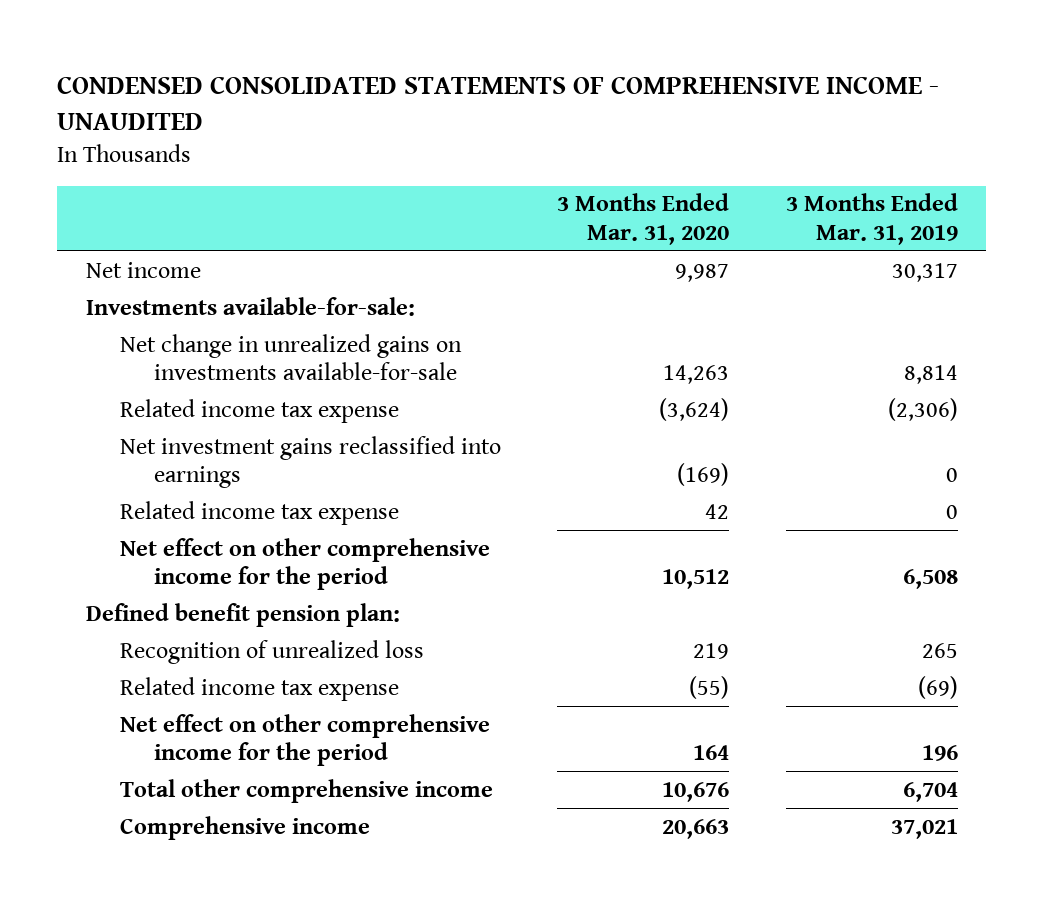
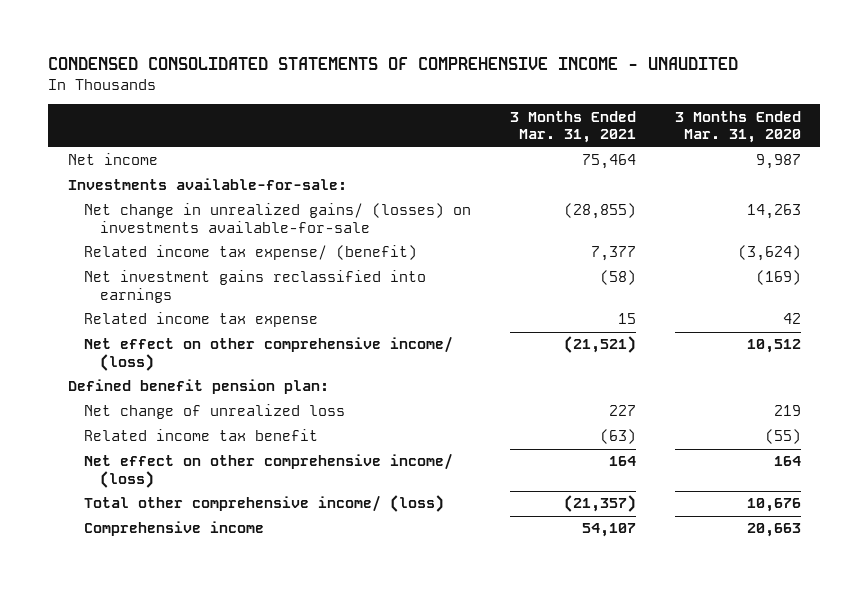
[785,193,958,245] 3 Months Ended Mar. 31, 2019 -> none
none -> [509,110,636,144] 3 Months Ended Mar. 31, 2021
[119,333,462,380] Net change in unrealized gains on investments available-for-sale -> [83,203,471,233] Net change in unrealized gains/ (losses) on investments available-for-sale
[119,398,399,423] Related income tax expense -> [83,245,417,261] Related income tax expense/ (benefit)
[119,537,490,590] Net effect on other comprehensive income for the period -> [83,336,453,371] Net effect on other comprehensive income/ (loss)
[119,639,424,664] Recognition of unrealized loss -> [83,404,345,420] Net change of unrealized loss
[119,676,399,701] Related income tax expense -> [83,429,318,442] Related income tax benefit
[119,713,490,766] Net effect on other comprehensive income for the period -> [83,453,453,488] Net effect on other comprehensive income/ (loss)
[119,778,493,803] Total other comprehensive income -> [83,495,444,513] Total other comprehensive income/ (loss)

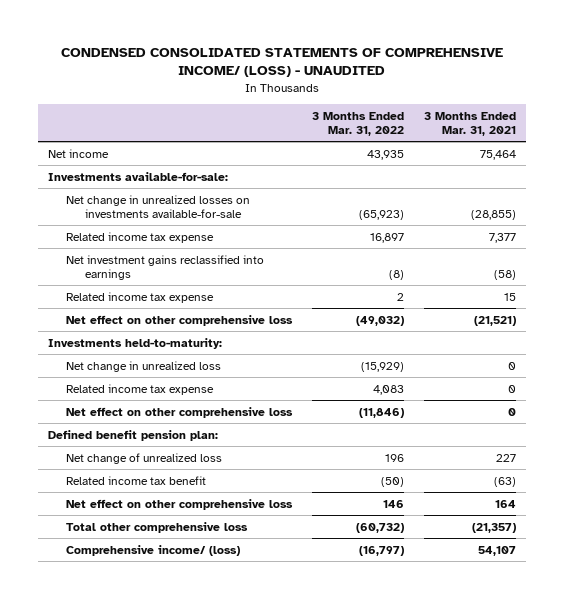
[48,57,739,71] CONDENSED CONSOLIDATED STATEMENTS OF COMPREHENSIVE INCOME - UNAUDITED -> [60,47,503,78] CONDENSED CONSOLIDATED STATEMENTS OF COMPREHENSIVE INCOME/ (LOSS) - UNAUDITED
[674,110,801,144] 3 Months Ended Mar. 31, 2020 -> none
none -> [312,111,405,136] 3 Months Ended Mar. 31, 2022
[83,203,471,233] Net change in unrealized gains/ (losses) on investments available-for-sale -> [66,194,251,218] Net change in unrealized losses on investments available-for-sale
[83,245,417,261] Related income tax expense/ (benefit) -> [66,231,215,243] Related income tax expense
[83,336,453,371] Net effect on other comprehensive income/ (loss) -> [66,314,294,326] Net effect on other comprehensive loss
none -> [47,337,222,349] Investments held-to-maturity:
none -> [66,360,222,372] Net change in unrealized loss
none -> [66,383,215,395] Related income tax expense
none -> [66,406,294,418] Net effect on other comprehensive loss
[83,453,453,488] Net effect on other comprehensive income/ (loss) -> [66,498,294,510] Net effect on other comprehensive loss
[83,495,444,513] Total other comprehensive income/ (loss) -> [66,521,249,533] Total other comprehensive loss
[83,521,264,537] Comprehensive income -> [66,544,241,556] Comprehensive income/ (loss)

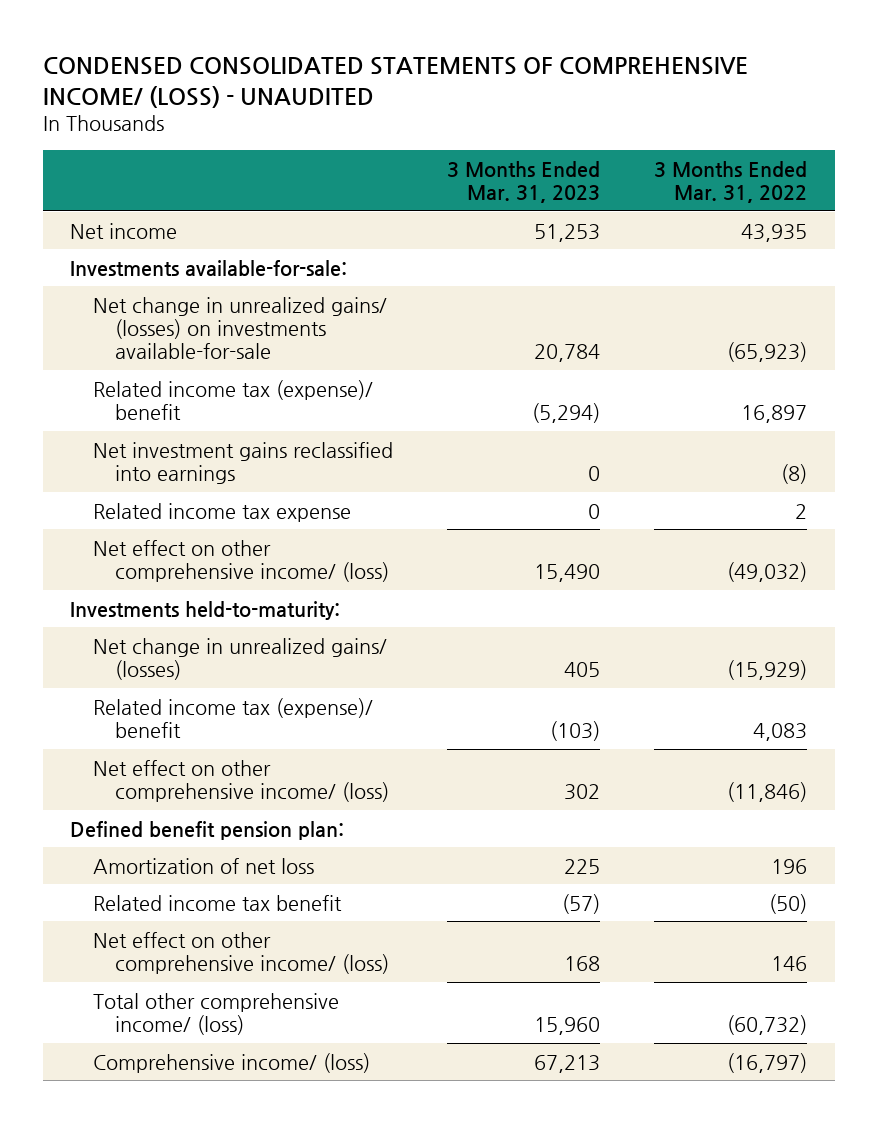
[423,111,516,136] 3 Months Ended Mar. 31, 2021 -> none
none -> [447,160,601,203] 3 Months Ended Mar. 31, 2023
[66,194,251,218] Net change in unrealized losses on investments available-for-sale -> [92,296,387,359] Net change in unrealized gains/ (losses) on investments available-for-sale
[66,231,215,243] Related income tax expense -> [92,379,373,420] Related income tax (expense)/ benefit
[66,314,294,326] Net effect on other comprehensive loss -> [92,539,390,582] Net effect on other comprehensive income/ (loss)
[66,360,222,372] Net change in unrealized loss -> [92,637,387,680] Net change in unrealized gains/ (losses)
[66,383,215,395] Related income tax expense -> [92,697,373,738] Related income tax (expense)/ benefit
[66,406,294,418] Net effect on other comprehensive loss -> [92,759,390,802] Net effect on other comprehensive income/ (loss)
[66,452,223,464] Net change of unrealized loss -> [92,857,314,874] Amortization of net loss
[66,498,294,510] Net effect on other comprehensive loss -> [92,931,390,974] Net effect on other comprehensive income/ (loss)
[66,521,249,533] Total other comprehensive loss -> [92,992,339,1035] Total other comprehensive income/ (loss)

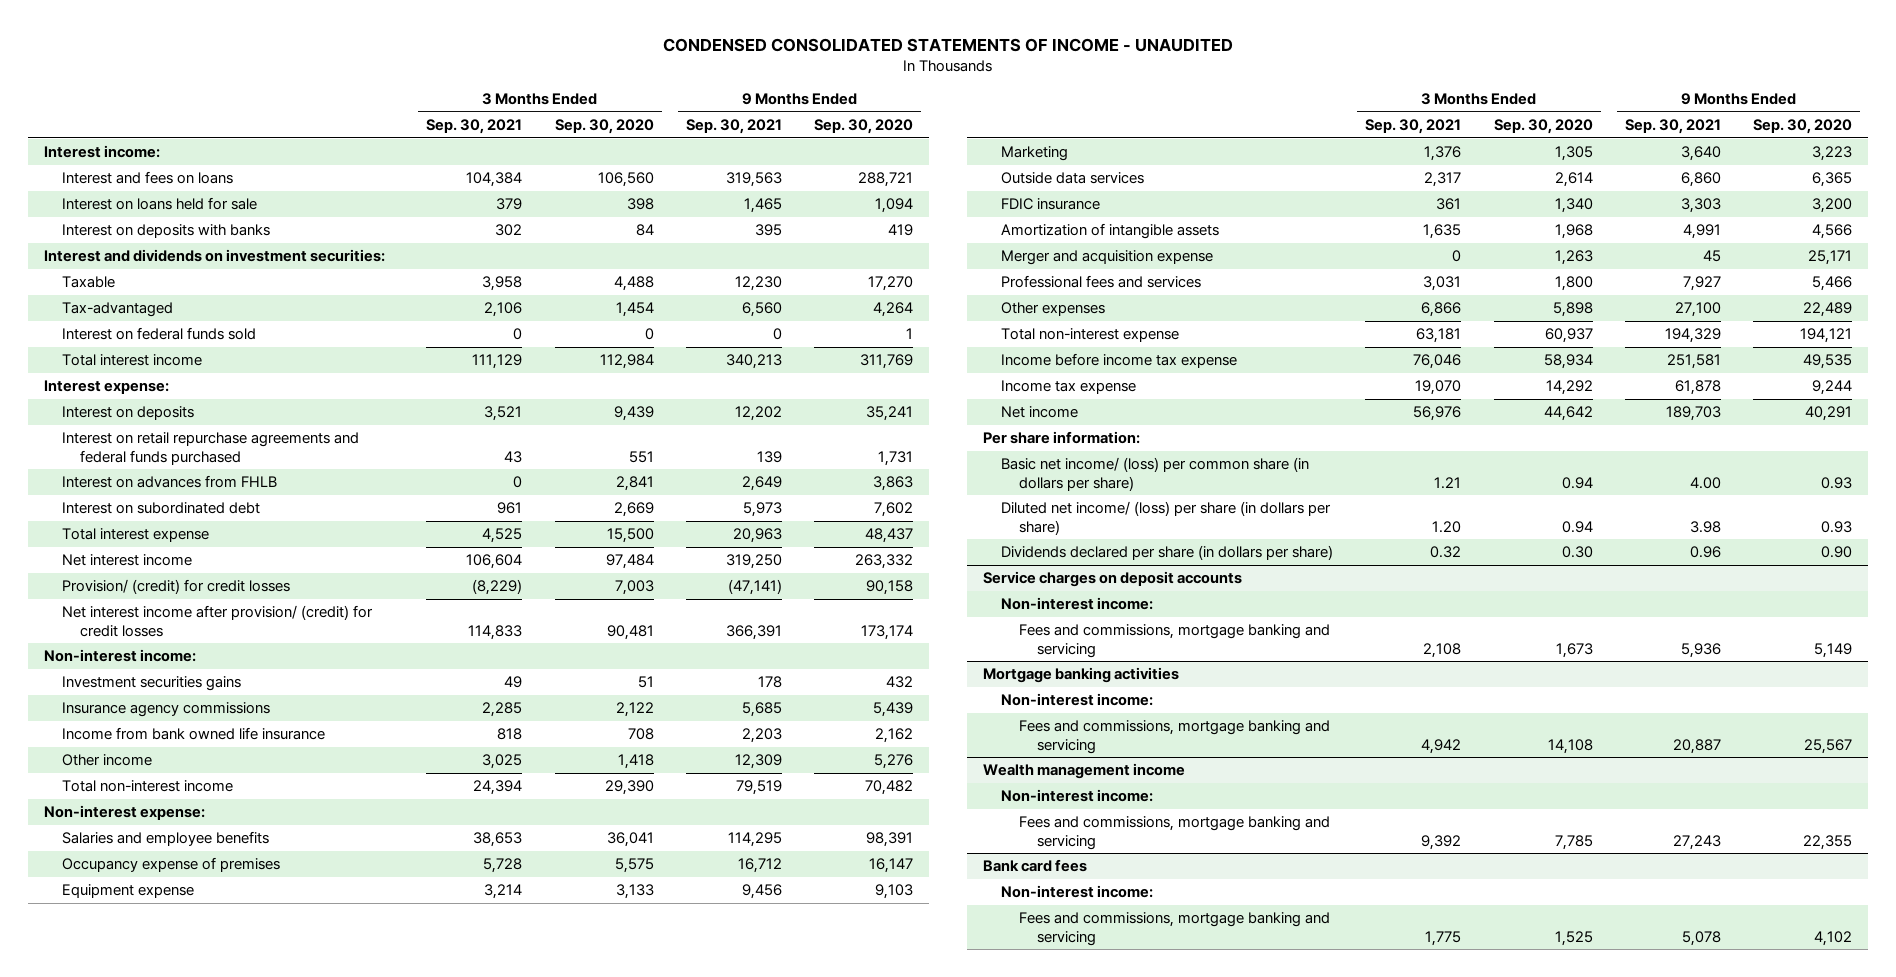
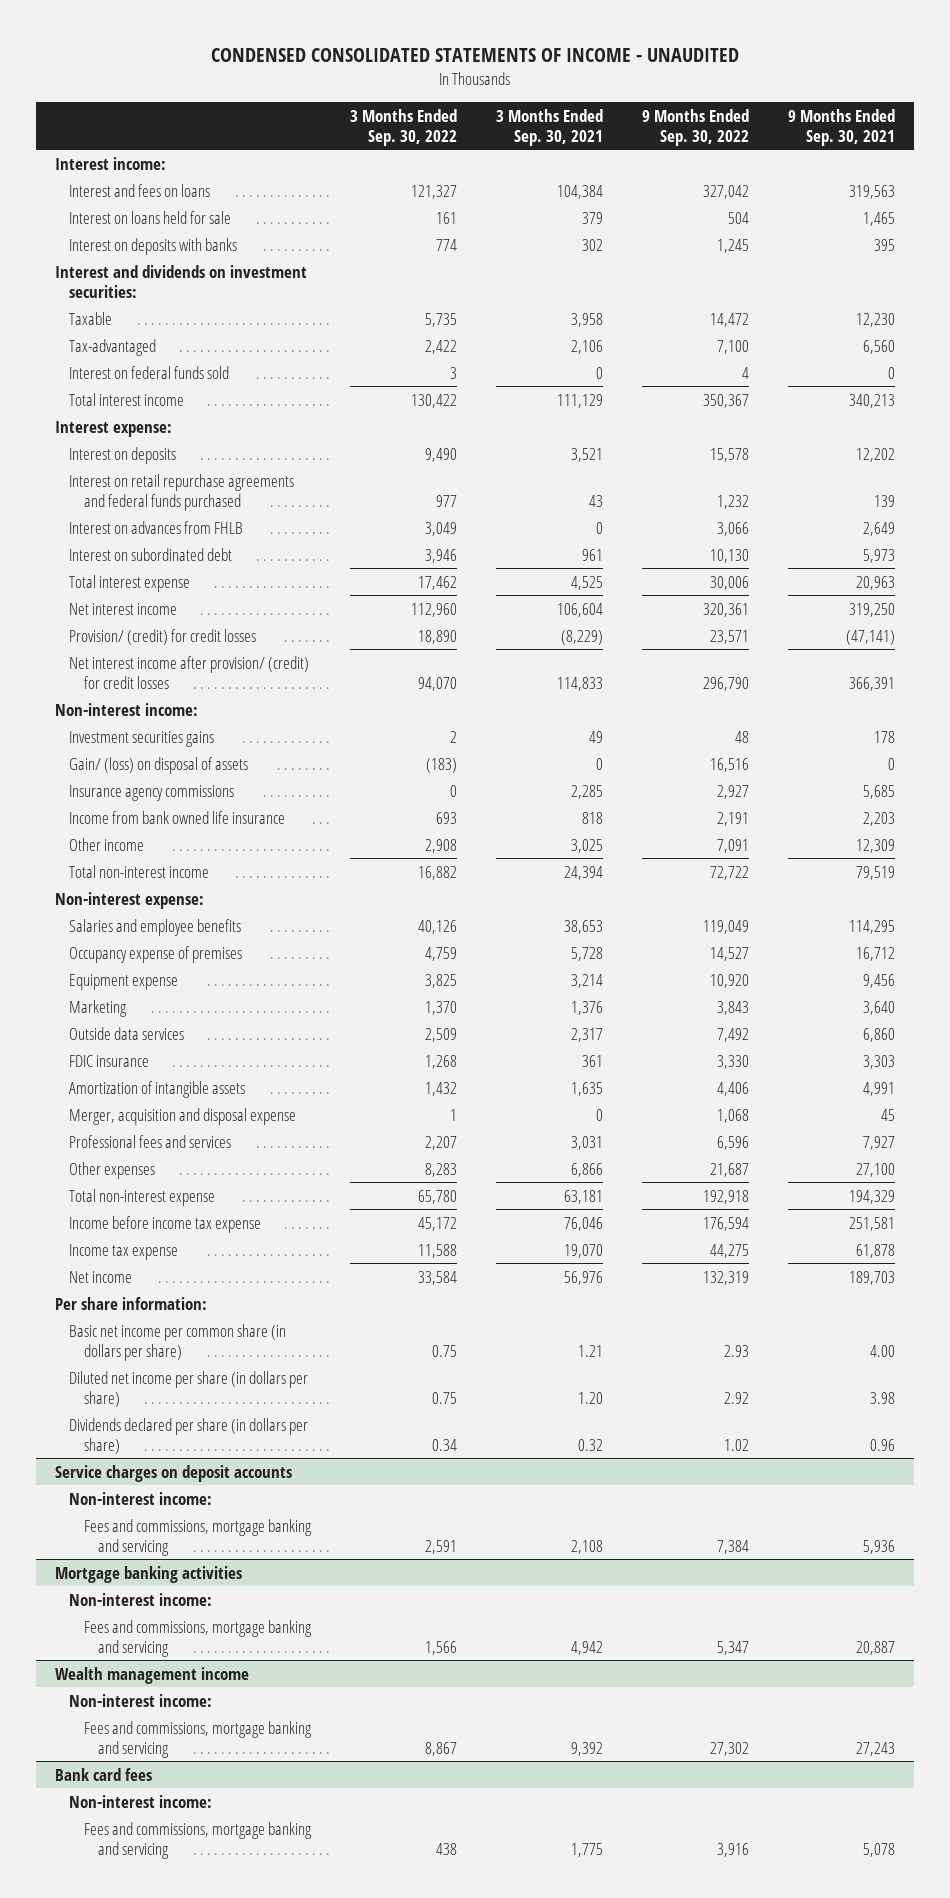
[554,119,654,135] Sep. 30, 2020 -> none
[814,119,914,135] Sep. 30, 2020 -> none
none -> [349,108,457,146] 3 Months Ended Sep. 30, 2022
none -> [641,108,749,146] 9 Months Ended Sep. 30, 2022
none -> [69,756,249,774] Gain/ (loss) on disposal of assets
[1001,250,1214,266] Merger and acquisition expense -> [69,1107,297,1125] Merger, acquisition and disposal expense
[1001,457,1310,491] Basic net income/ (loss) per common share (in dollars per share) -> [69,1323,287,1361] Basic net income per common share (in dollars per share)
[1001,501,1332,535] Diluted net income/ (loss) per share (in dollars per share) -> [69,1370,309,1407] Diluted net income per share (in dollars per share)

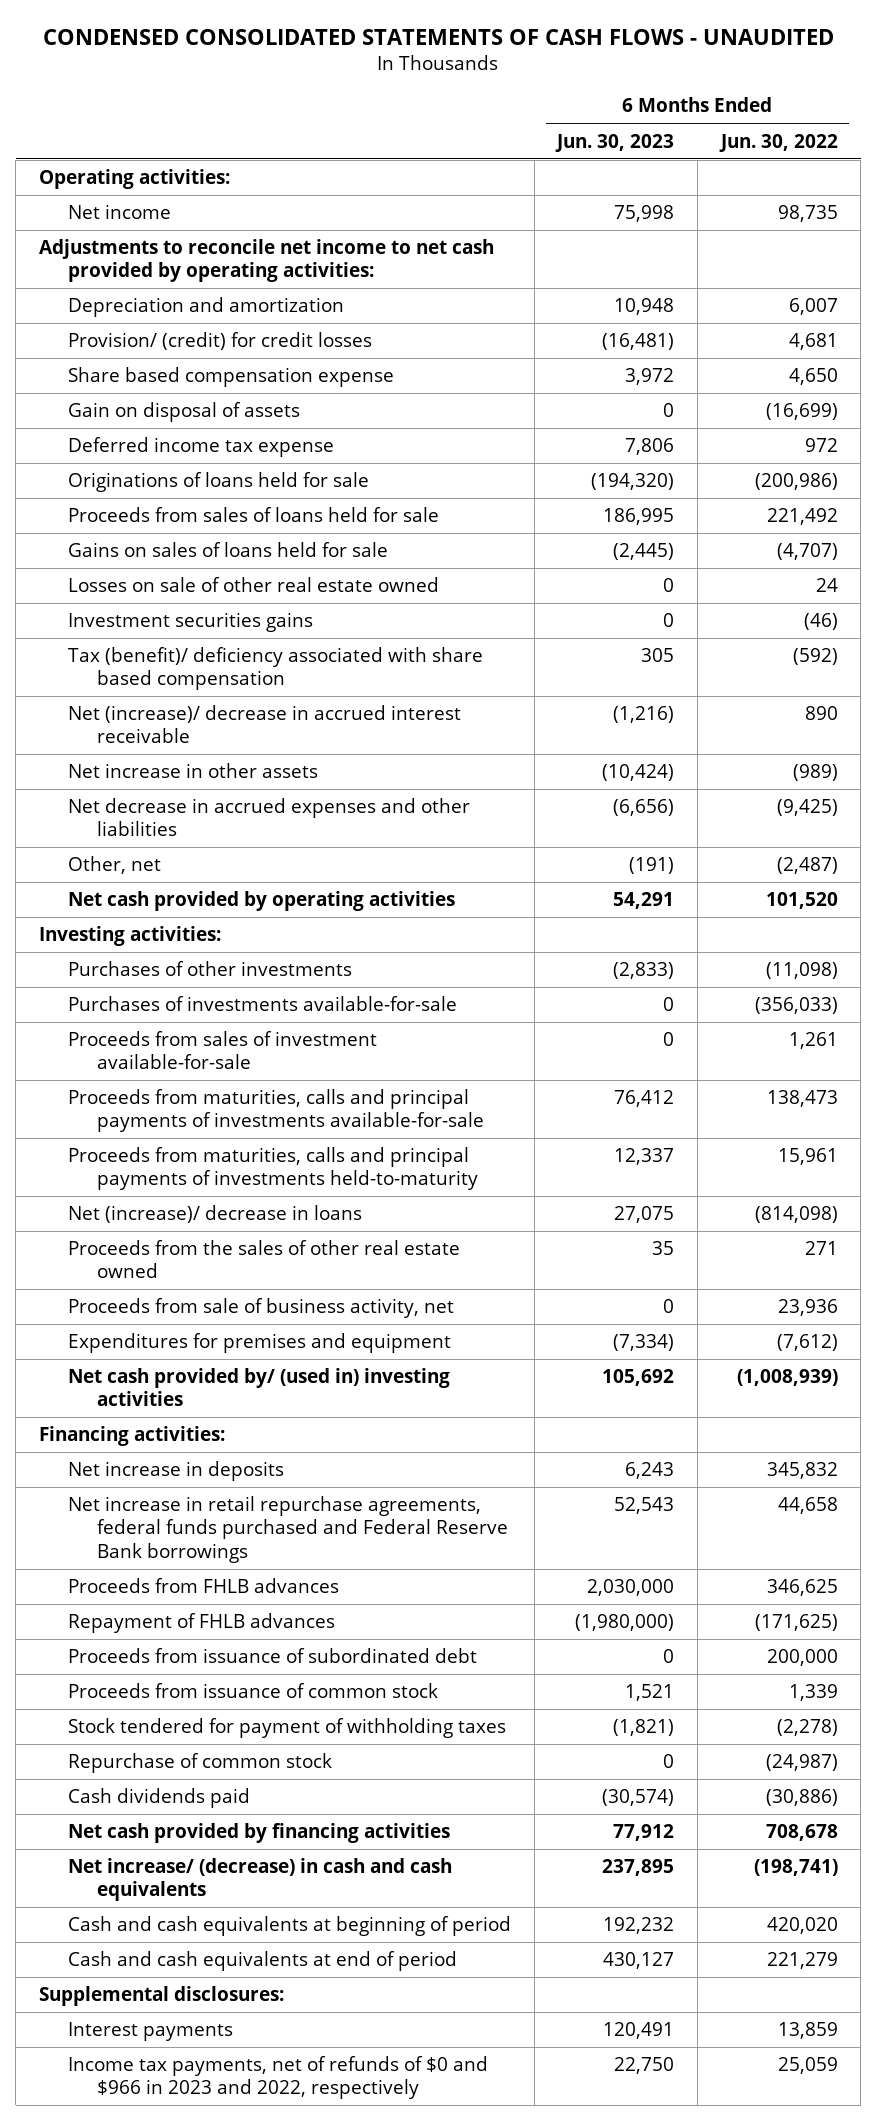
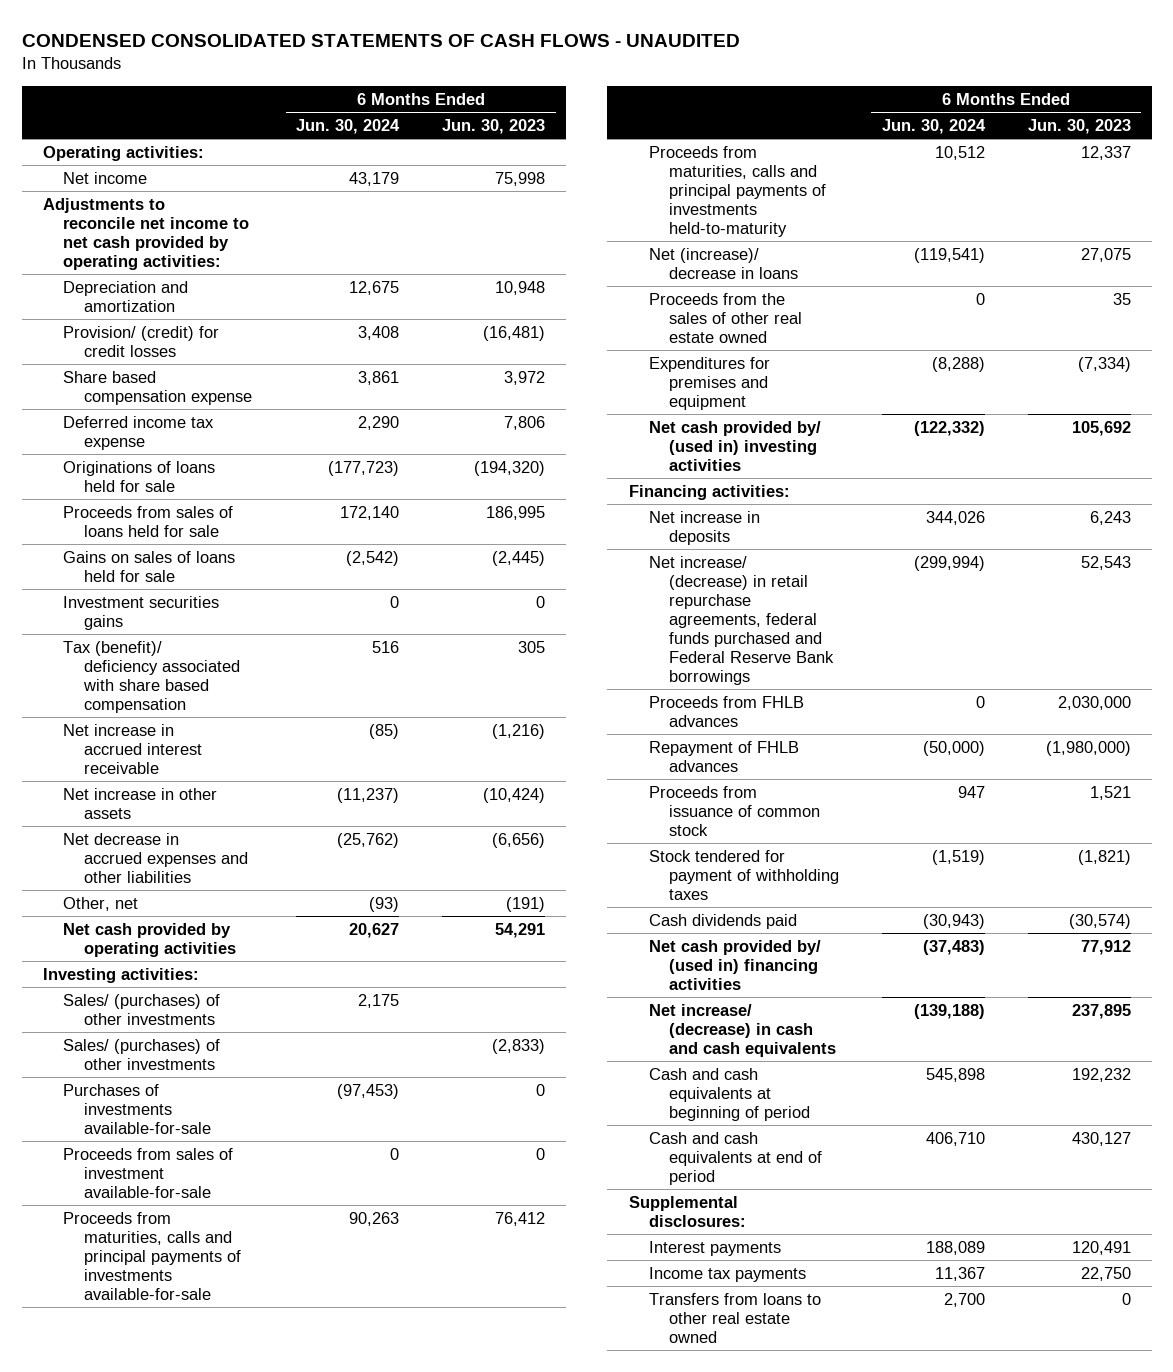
[718,133,838,152] Jun. 30, 2022 -> none
none -> [296,118,401,134] Jun. 30, 2024
[67,402,300,423] Gain on disposal of assets -> none
[67,577,439,593] Losses on sale of other real estate owned -> none
[67,705,461,744] Net (increase)/ decrease in accrued interest receivable -> [63,723,202,774] Net increase in accrued interest receivable
none -> [63,993,221,1025] Sales/ (purchases) of other investments
[67,961,352,977] Purchases of other investments -> [63,1038,221,1070] Sales/ (purchases) of other investments
[67,1298,454,1319] Proceeds from sale of business activity, net -> none
[67,1496,509,1563] Net increase in retail repurchase agreements, federal funds purchased and Federal Reserve Bank borrowings -> [649,555,835,685] Net increase/ (decrease) in retail repurchase agreements, federal funds purchased and Federal Reserve Bank borrowings
[67,1648,477,1664] Proceeds from issuance of subordinated debt -> none
[67,1753,332,1774] Repurchase of common stock -> none
[67,1823,450,1844] Net cash provided by financing activities -> [649,939,822,990] Net cash provided by/ (used in) financing activities
[67,2056,488,2100] Income tax payments, net of refunds of $0 and $966 in 2023 and 2022, respectively -> [649,1266,807,1282] Income tax payments
none -> [649,1292,822,1343] Transfers from loans to other real estate owned

